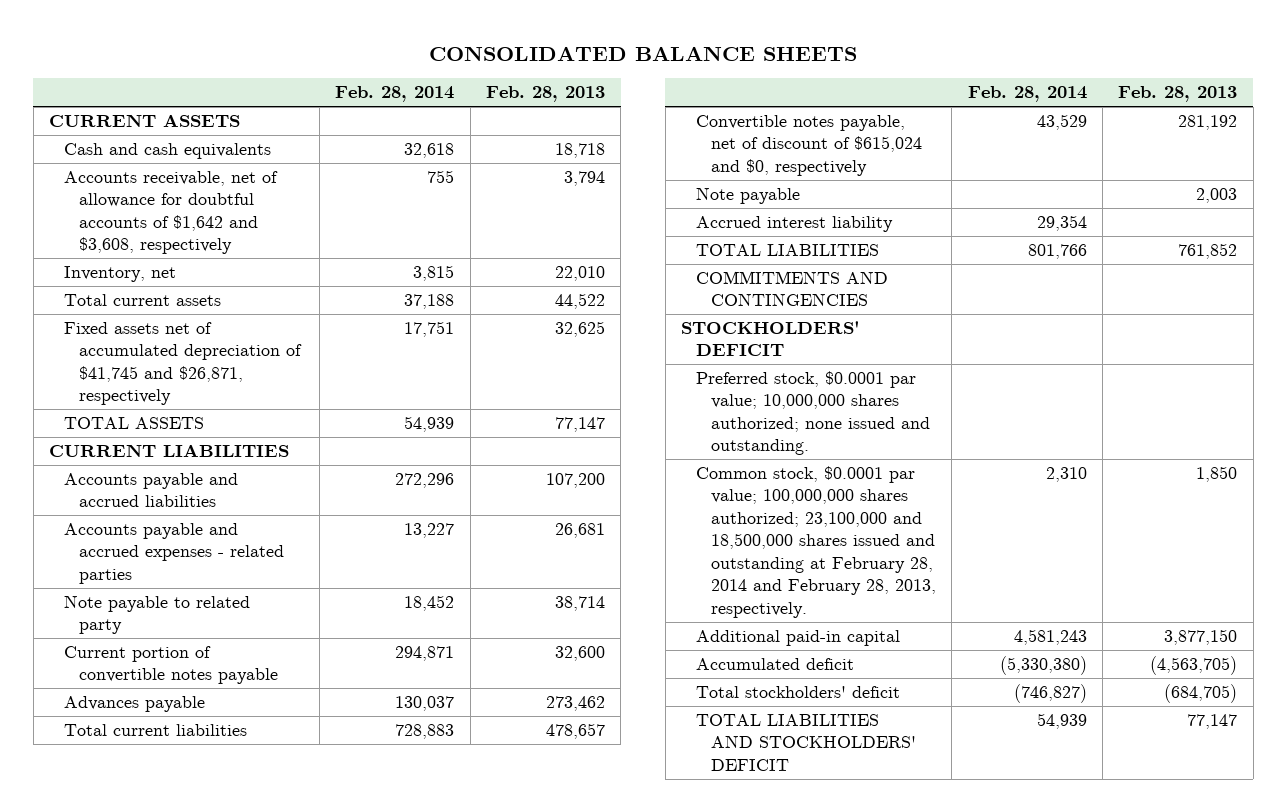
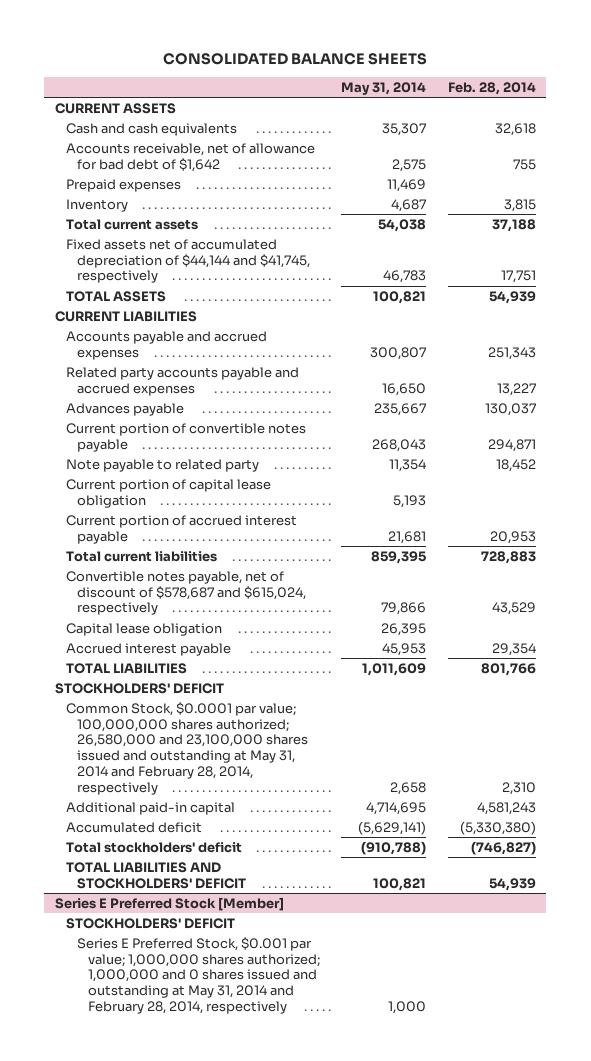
[486,86,606,103] Feb. 28, 2013 -> none
none -> [341,81,427,95] May 31, 2014
[63,170,278,255] Accounts receivable, net of allowance for doubtful accounts of $1,642 and $3,608, respectively -> [66,142,316,172] Accounts receivable, net of allowance for bad debt of $1,642
none -> [66,178,182,192] Prepaid expenses
[63,265,176,282] Inventory, net -> [66,198,129,212] Inventory
[63,321,302,406] Fixed assets net of accumulated depreciation of $41,745 and $26,871, respectively -> [66,238,311,284] Fixed assets net of accumulated depreciation of $44,144 and $41,745, respectively
[63,472,238,508] Accounts payable and accrued liabilities -> [66,330,268,360] Accounts payable and accrued expenses
[395,472,455,488] 272,296 -> [487,346,536,360] 251,343
[63,522,284,584] Accounts payable and accrued expenses - related parties -> [66,366,300,396] Related party accounts payable and accrued expenses
[63,645,278,685] Current portion of convertible notes payable -> [66,422,307,452] Current portion of convertible notes payable
[63,594,250,635] Note payable to related party -> [66,458,260,472] Note payable to related party
none -> [66,478,272,508] Current portion of capital lease obligation
none -> [66,514,298,544] Current portion of accrued interest payable
[696,186,801,204] Note payable -> none
[696,114,923,176] Convertible notes payable, net of discount of $615,024 and $0, respectively -> [66,570,307,616] Convertible notes payable, net of discount of $578,687 and $615,024, respectively
none -> [66,622,223,636] Capital lease obligation
[696,215,894,232] Accrued interest liability -> [66,642,232,656] Accrued interest payable
[696,270,889,307] COMMITMENTS AND CONTINGENCIES -> none
[696,370,931,456] Preferred stock, $0.0001 par value; 10,000,000 shares authorized; none issued and outstanding. -> none
[696,465,937,618] Common stock, $0.0001 par value; 100,000,000 shares authorized; 23,100,000 and 18,500,000 shares issued and outstanding at February 28, 2014 and February 28, 2013, respectively. -> [66,701,309,796] Common Stock, $0.0001 par value; 100,000,000 shares authorized; 26,580,000 and 23,100,000 shares issued and outstanding at May 31, 2014 and February 28, 2014, respectively
none -> [54,896,284,911] Series E Preferred Stock [Member]
none -> [66,917,236,929] STOCKHOLDERS' DEFICIT
none -> [77,936,321,1015] Series E Preferred Stock, $0.001 par value; 1,000,000 shares authorized; 1,000,000 and 0 shares issued and outstanding at May 31, 2014 and February 28, 2014, respectively

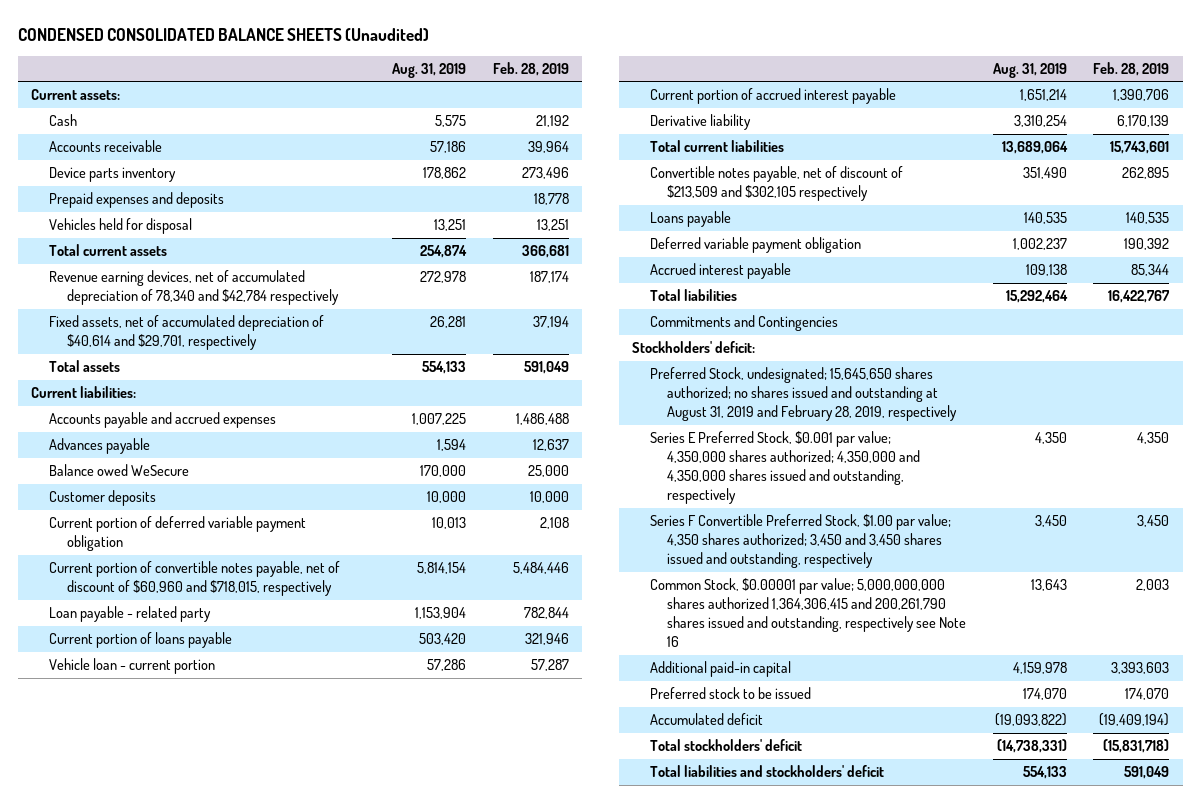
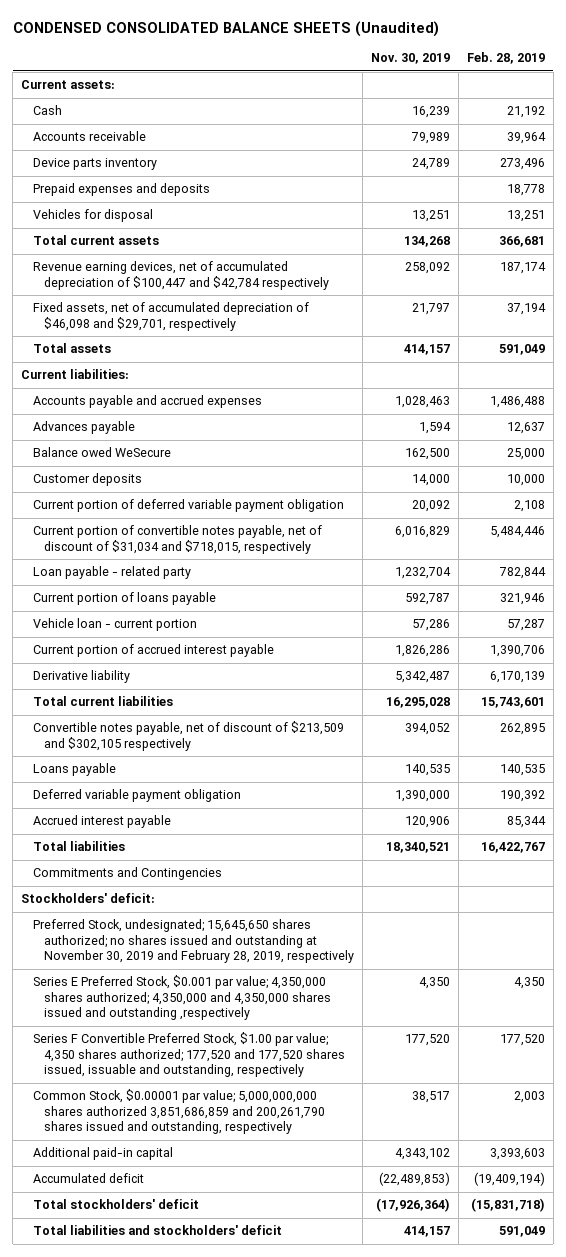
[392,62,467,78] Aug. 31, 2019 -> none
none -> [370,53,450,65] Nov. 30, 2019
[49,218,193,235] Vehicles held for disposal -> [32,209,153,223] Vehicles for disposal
[49,270,339,306] Revenue earning devices, net of accumulated depreciation of 78,340 and $42,784 respectively -> [32,261,329,290] Revenue earning devices, net of accumulated depreciation of $100,447 and $42,784 respectively
[49,315,325,351] Fixed assets, net of accumulated depreciation of $40,614 and $29,701, respectively -> [32,302,309,331] Fixed assets, net of accumulated depreciation of $46,098 and $29,701, respectively
[49,561,341,597] Current portion of convertible notes payable, net of discount of $60,960 and $718,015, respectively -> [32,525,322,554] Current portion of convertible notes payable, net of discount of $31,034 and $718,015, respectively
[649,367,958,422] Preferred Stock, undesignated; 15,645,650 shares authorized; no shares issued and outstanding at August 31, 2019 and February 28, 2019, respectively -> [32,919,354,964] Preferred Stock, undesignated; 15,645,650 shares authorized; no shares issued and outstanding at November 30, 2019 and February 28, 2019, respectively
[649,431,921,505] Series E Preferred Stock, $0.001 par value; 4,350,000 shares authorized; 4,350,000 and 4,350,000 shares issued and outstanding, respectively -> [32,975,331,1021] Series E Preferred Stock, $0.001 par value; 4,350,000 shares authorized; 4,350,000 and 4,350,000 shares issued and outstanding ,respectively
[649,514,951,569] Series F Convertible Preferred Stock, $1.00 par value; 4,350 shares authorized; 3,450 and 3,450 shares issued and outstanding, respectively -> [32,1032,345,1078] Series F Convertible Preferred Stock, $1.00 par value; 4,350 shares authorized; 177,520 and 177,520 shares issued, issuable and outstanding, respectively
[1137,515,1170,528] 3,450 -> [499,1034,545,1047] 177,520
[649,578,967,648] Common Stock, $0.00001 par value; 5,000,000,000 shares authorized 1,364,306,415 and 200,261,790 shares issued and outstanding, respectively see Note 16 -> [32,1089,325,1135] Common Stock, $0.00001 par value; 5,000,000,000 shares authorized 3,851,686,859 and 200,261,790 shares issued and outstanding, respectively
[649,687,811,700] Preferred stock to be issued -> none

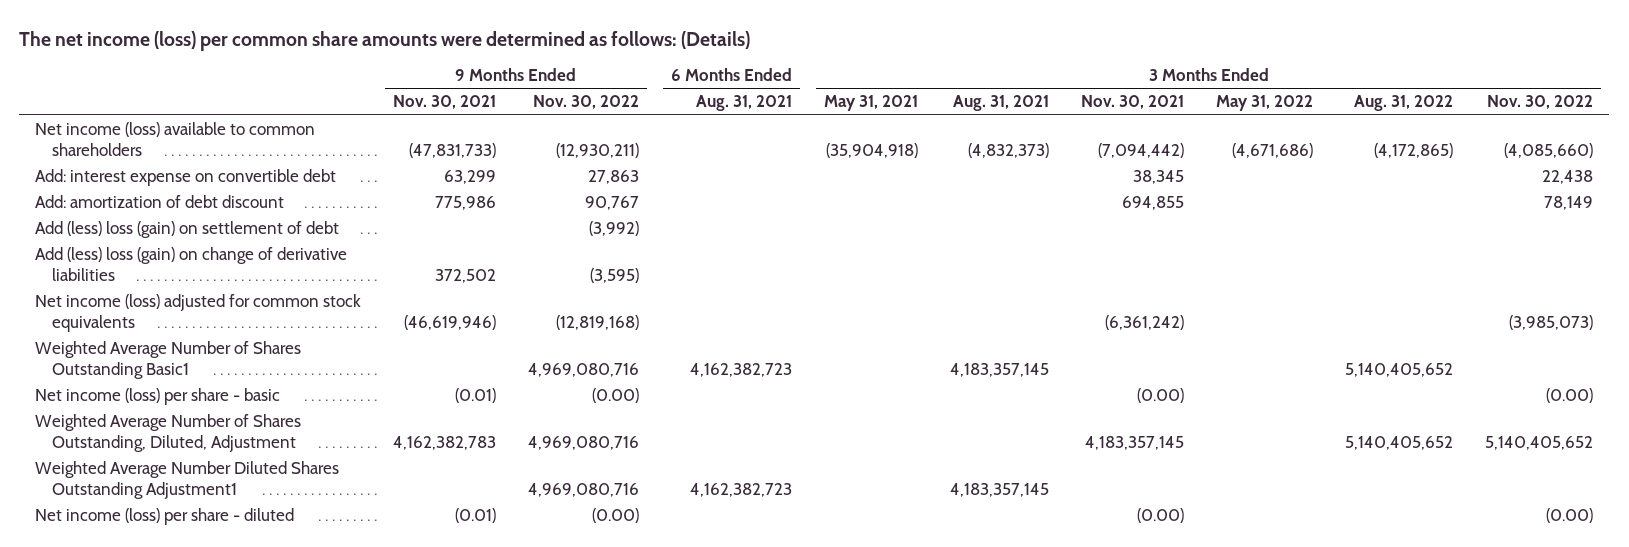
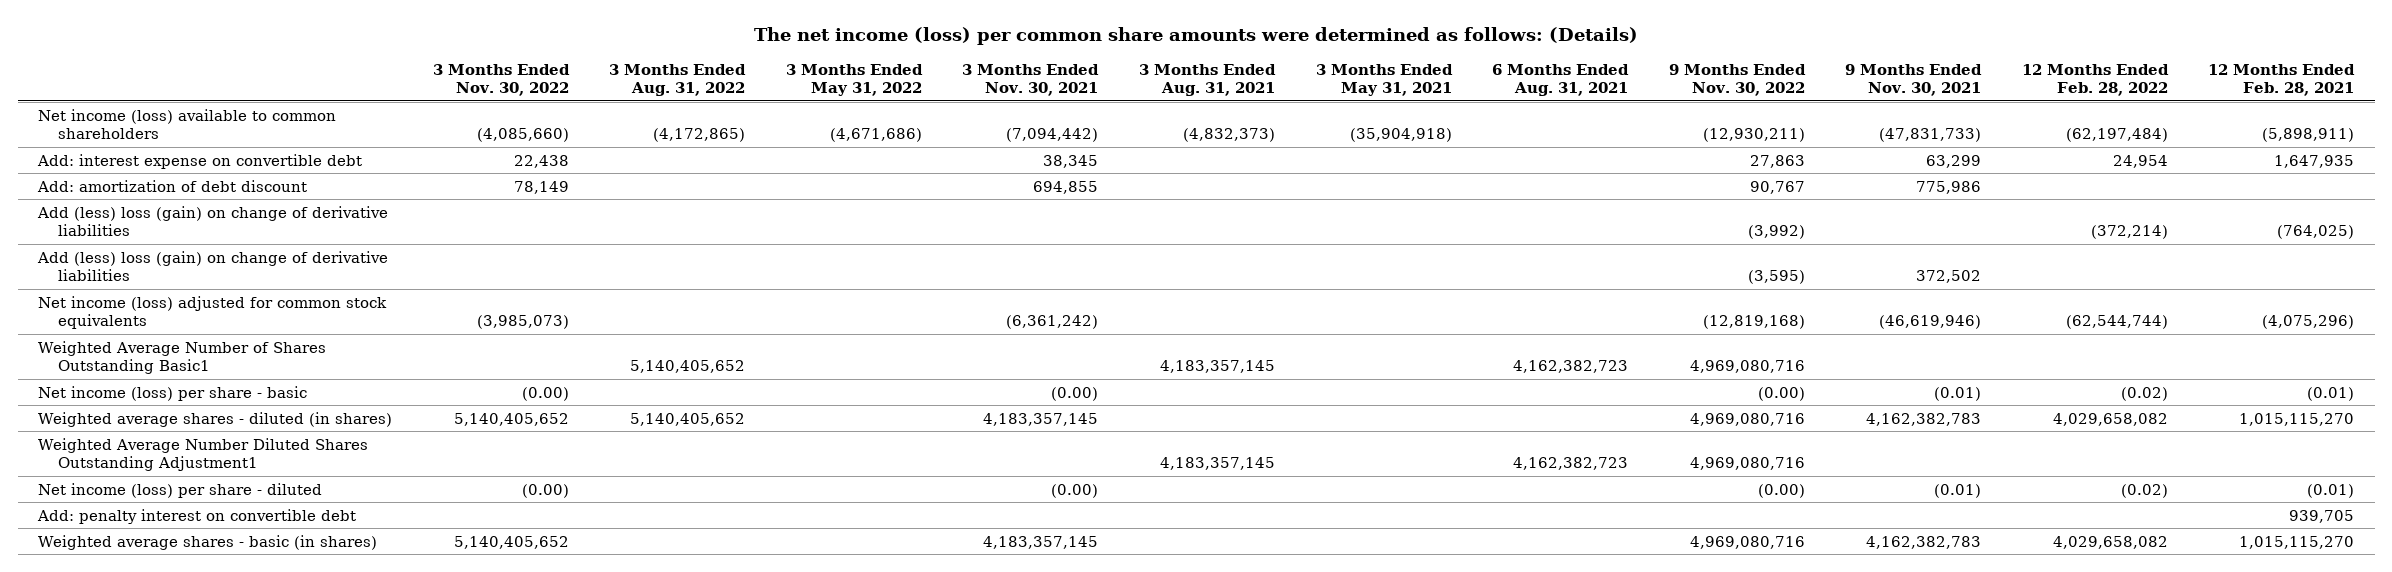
none -> [2021,63,2169,96] 12 Months Ended Feb. 28, 2022
none -> [2208,63,2356,96] 12 Months Ended Feb. 28, 2021
[35,220,340,238] Add (less) loss (gain) on settlement of debt -> [36,205,388,236] Add (less) loss (gain) on change of derivative liabilities
[35,413,302,452] Weighted Average Number of Shares Outstanding, Diluted, Adjustment -> [37,411,392,427] Weighted average shares - diluted (in shares)
none -> [36,508,356,524] Add: penalty interest on convertible debt
none -> [37,534,377,550] Weighted average shares - basic (in shares)

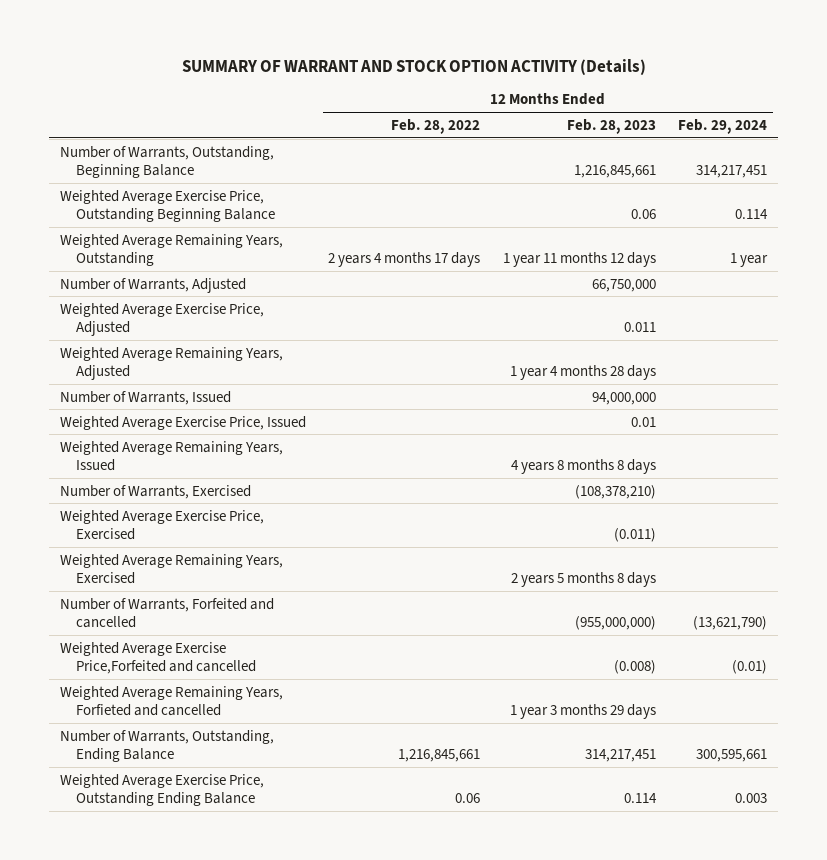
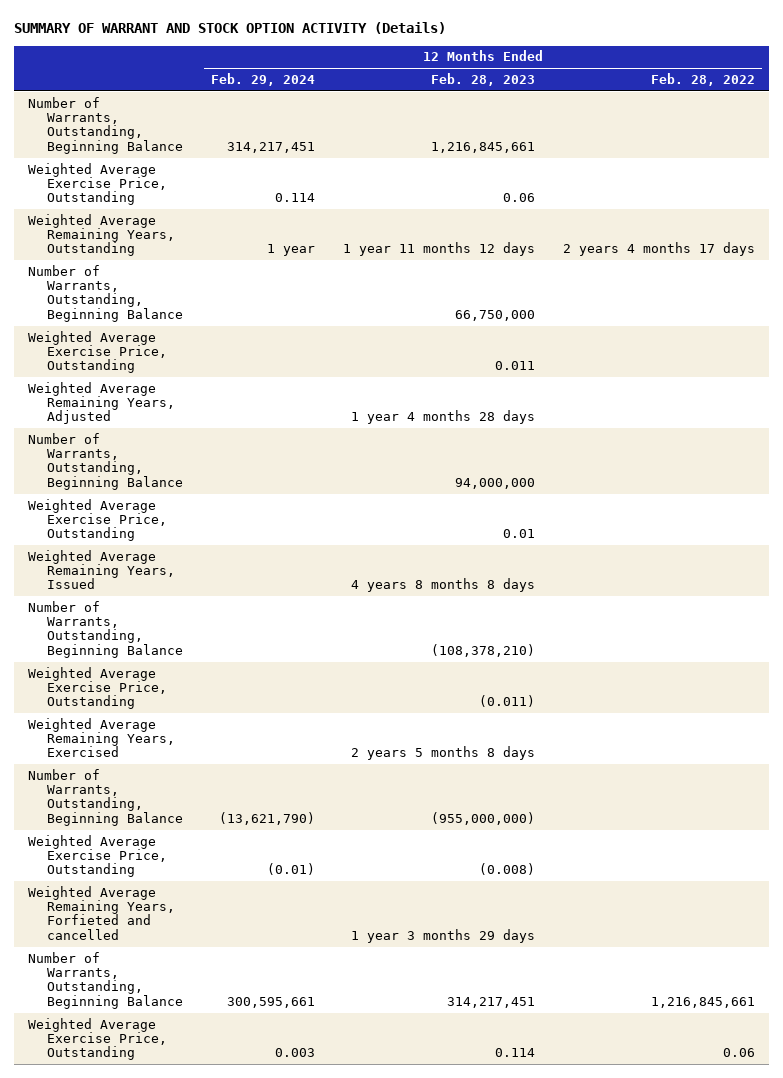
[59,189,275,222] Weighted Average Exercise Price, Outstanding Beginning Balance -> [28,162,168,206] Weighted Average Exercise Price, Outstanding
[59,277,246,293] Number of Warrants, Adjusted -> [28,264,184,322] Number of Warrants, Outstanding, Beginning Balance
[59,302,264,336] Weighted Average Exercise Price, Adjusted -> [28,330,168,374] Weighted Average Exercise Price, Outstanding
[59,390,231,405] Number of Warrants, Issued -> [28,432,184,490] Number of Warrants, Outstanding, Beginning Balance
[59,415,306,430] Weighted Average Exercise Price, Issued -> [28,498,168,542] Weighted Average Exercise Price, Outstanding
[59,484,251,499] Number of Warrants, Exercised -> [28,600,184,658] Number of Warrants, Outstanding, Beginning Balance
[59,509,264,540] Weighted Average Exercise Price, Exercised -> [28,666,168,710] Weighted Average Exercise Price, Outstanding
[59,597,274,628] Number of Warrants, Forfeited and cancelled -> [28,768,184,826] Number of Warrants, Outstanding, Beginning Balance
[59,641,256,674] Weighted Average Exercise Price,Forfeited and cancelled -> [28,834,168,878] Weighted Average Exercise Price, Outstanding
[59,729,274,762] Number of Warrants, Outstanding, Ending Balance -> [28,951,184,1009] Number of Warrants, Outstanding, Beginning Balance
[59,773,264,806] Weighted Average Exercise Price, Outstanding Ending Balance -> [28,1017,168,1061] Weighted Average Exercise Price, Outstanding

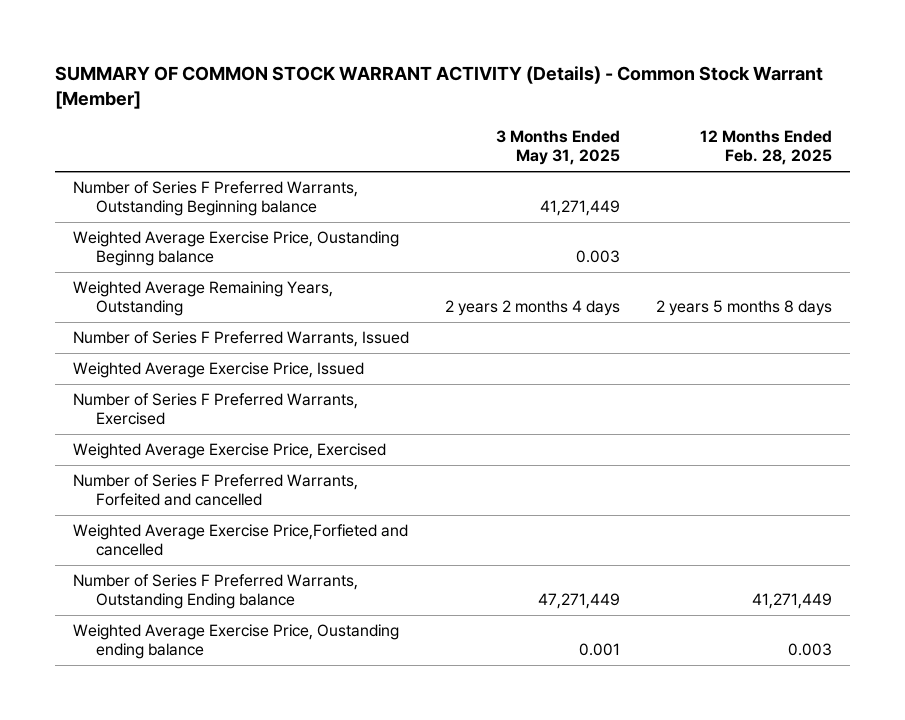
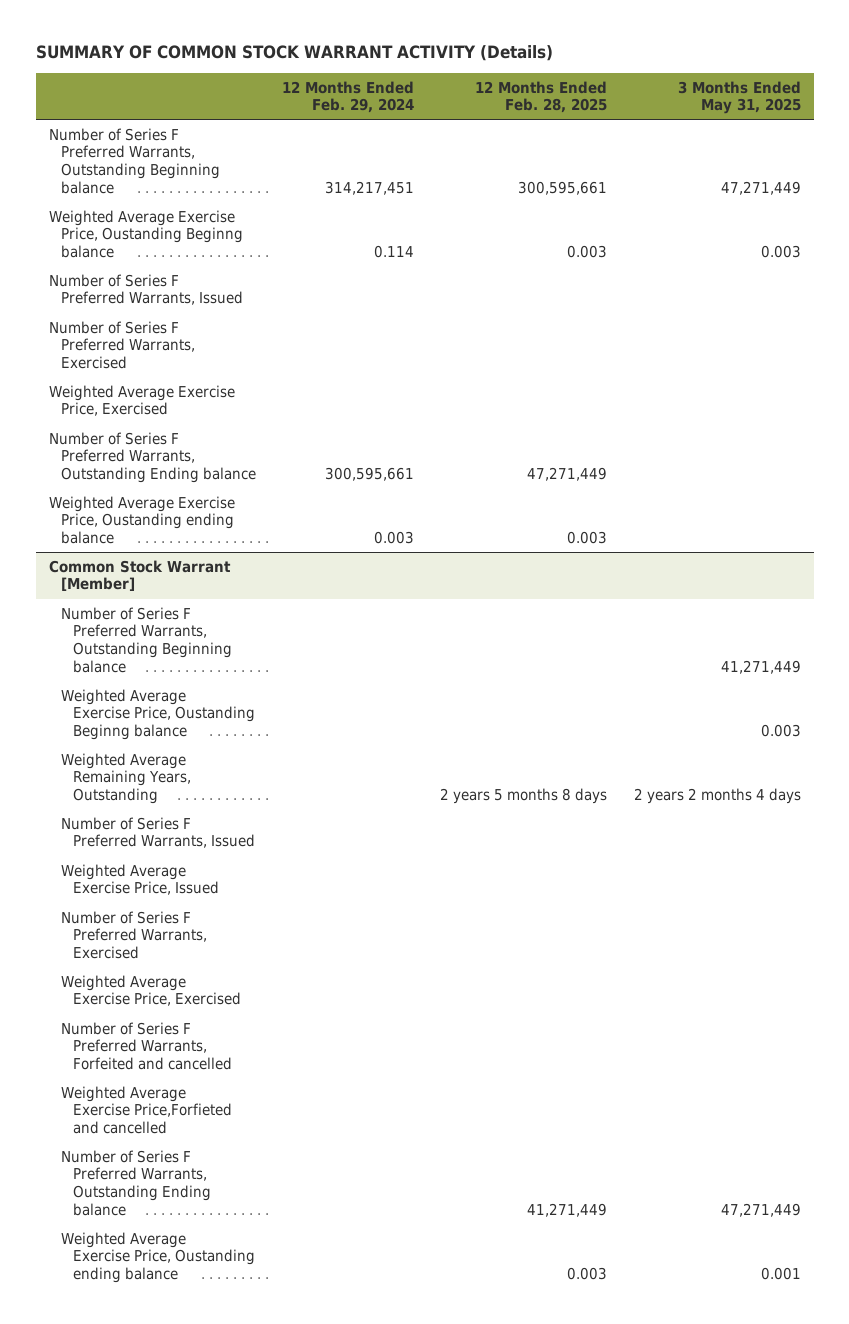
[55,66,824,110] SUMMARY OF COMMON STOCK WARRANT ACTIVITY (Details) - Common Stock Warrant [Member] -> [35,45,553,62] SUMMARY OF COMMON STOCK WARRANT ACTIVITY (Details)
none -> [282,80,415,114] 12 Months Ended Feb. 29, 2024
none -> [48,127,221,194] Number of Series F Preferred Warrants, Outstanding Beginning balance
none -> [48,209,244,259] Weighted Average Exercise Price, Oustanding Beginng balance
none -> [48,273,244,306] Number of Series F Preferred Warrants, Issued
none -> [48,320,196,370] Number of Series F Preferred Warrants, Exercised
none -> [48,384,235,417] Weighted Average Exercise Price, Exercised
none -> [48,431,257,484] Number of Series F Preferred Warrants, Outstanding Ending balance
none -> [48,495,235,545] Weighted Average Exercise Price, Oustanding ending balance
none -> [48,559,231,592] Common Stock Warrant [Member]

